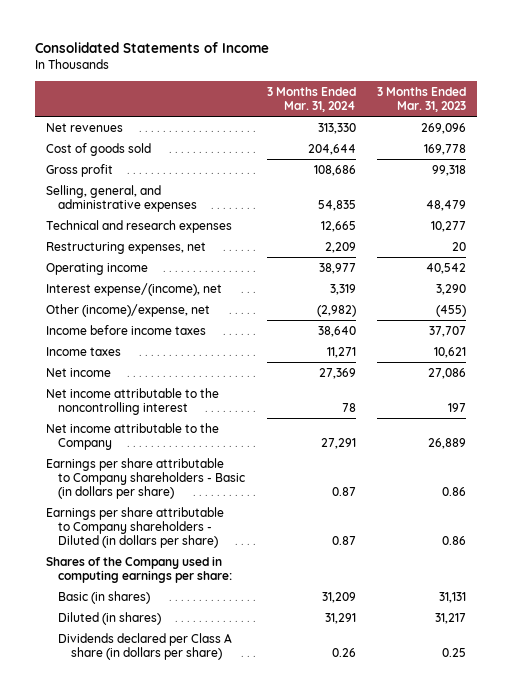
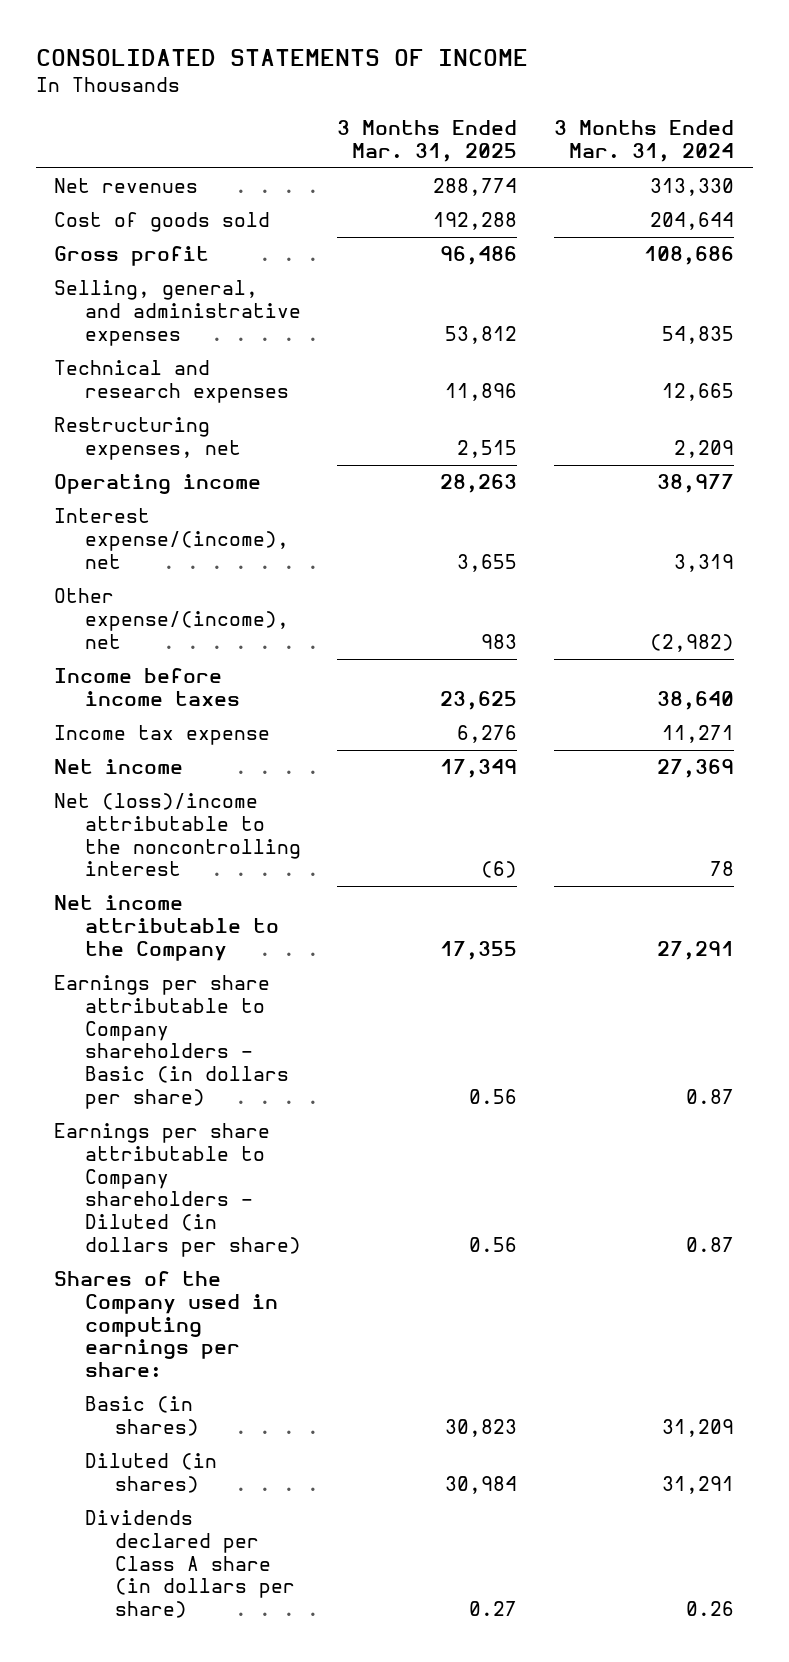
[34,42,269,54] Consolidated Statements of Income -> [36,48,529,66] CONSOLIDATED STATEMENTS OF INCOME
[377,86,467,113] 3 Months Ended Mar. 31, 2023 -> none
none -> [337,120,518,163] 3 Months Ended Mar. 31, 2025
[45,303,210,317] Other (income)/expense, net -> [54,588,289,649] Other expense/(income), net
[45,346,121,356] Income taxes -> [54,725,271,746] Income tax expense
[45,387,219,415] Net income attributable to the noncontrolling interest -> [54,793,301,877] Net (loss)/income attributable to the noncontrolling interest

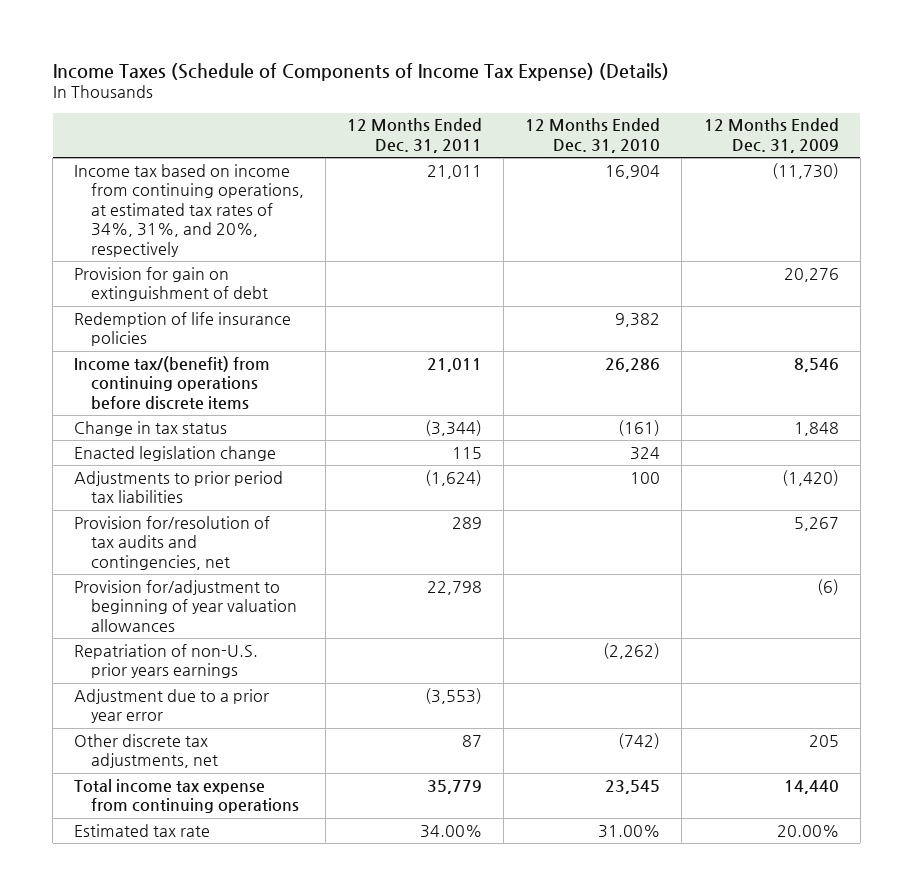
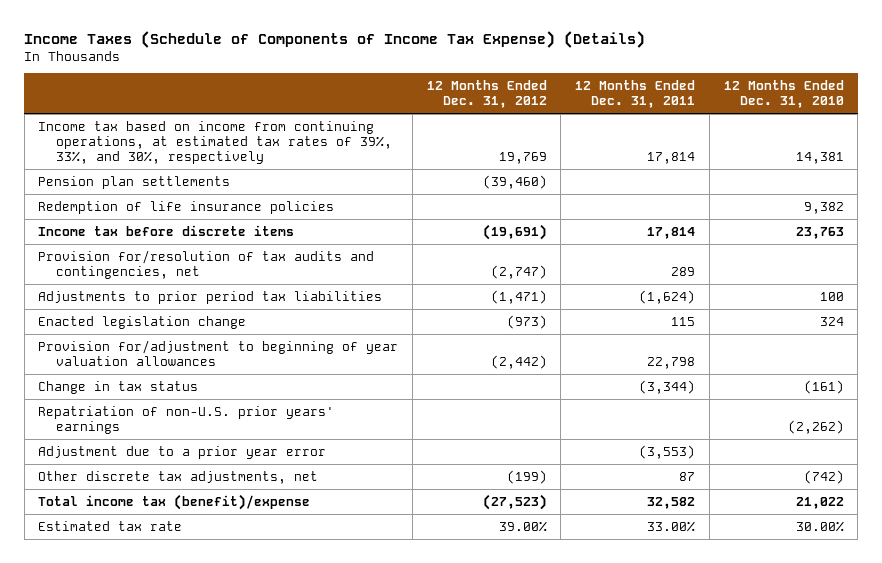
[703,118,839,153] 12 Months Ended Dec. 31, 2009 -> none
none -> [426,80,547,109] 12 Months Ended Dec. 31, 2012
[74,266,268,302] Provision for gain on extinguishment of debt -> none
[74,163,304,257] Income tax based on income from continuing operations, at estimated tax rates of 34%, 31%, and 20%, respectively -> [38,120,393,165] Income tax based on income from continuing operations, at estimated tax rates of 39%, 33%, and 30%, respectively
[426,164,482,179] 21,011 -> [647,152,696,165] 17,814
[605,164,661,179] 16,904 -> [795,152,844,165] 14,381
none -> [38,175,231,189] Pension plan settlements
[74,355,271,410] Income tax/(benefit) from continuing operations before discrete items -> [38,224,295,236] Income tax before discrete items
[426,357,482,372] 21,011 -> [647,226,696,239] 17,814
[605,357,661,372] 26,286 -> [795,226,844,239] 23,763
[74,470,284,504] Adjustments to prior period tax liabilities -> [38,290,383,304] Adjustments to prior period tax liabilities
[74,445,277,461] Enacted legislation change -> [38,315,247,329] Enacted legislation change
[74,420,228,436] Change in tax status -> [38,380,199,394] Change in tax status
[74,643,259,679] Repatriation of non-U.S. prior years earnings -> [38,405,335,434] Repatriation of non-U.S. prior years' earnings
[74,778,299,814] Total income tax expense from continuing operations -> [38,493,311,510] Total income tax (benefit)/expense
[426,779,482,794] 35,779 -> [647,496,696,509] 32,582
[605,779,661,794] 23,545 -> [795,496,844,509] 21,022
[419,824,482,838] 34.00% -> [647,520,696,532] 33.00%
[598,824,661,838] 31.00% -> [795,520,844,532] 30.00%

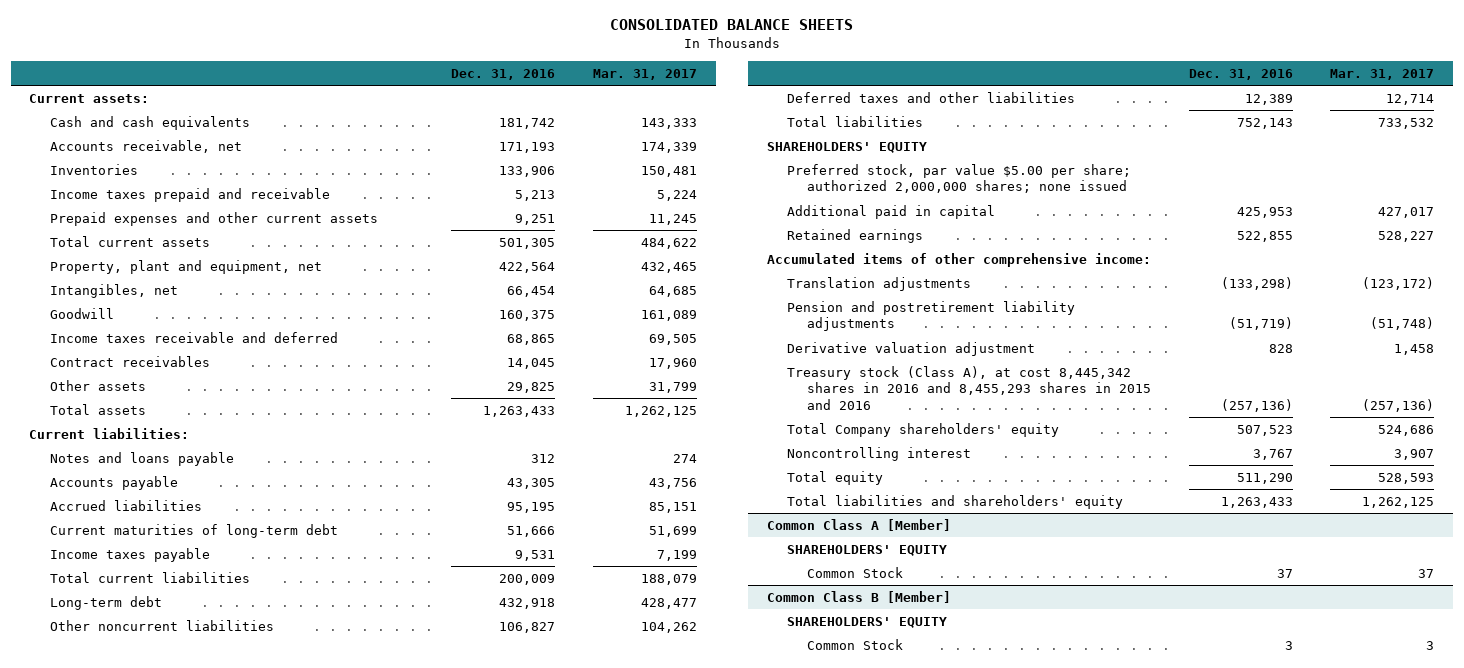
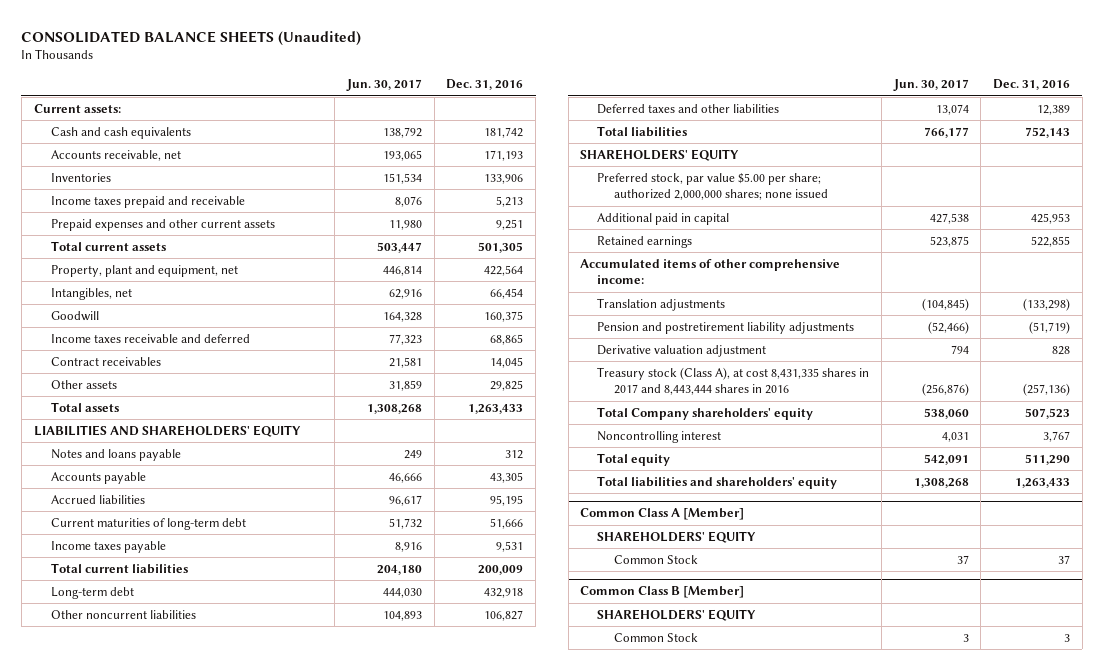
[609,19,853,31] CONSOLIDATED BALANCE SHEETS -> [21,30,362,46] CONSOLIDATED BALANCE SHEETS (Unaudited)
[593,68,698,80] Mar. 31, 2017 -> none
none -> [345,79,422,92] Jun. 30, 2017
[29,427,190,439] Current liabilities: -> none
none -> [33,424,301,437] LIABILITIES AND SHAREHOLDERS' EQUITY
[786,365,1152,410] Treasury stock (Class A), at cost 8,445,342 shares in 2016 and 8,455,293 shares in 2015 and 2016 -> [597,366,870,396] Treasury stock (Class A), at cost 8,431,335 shares in 2017 and 8,443,444 shares in 2016

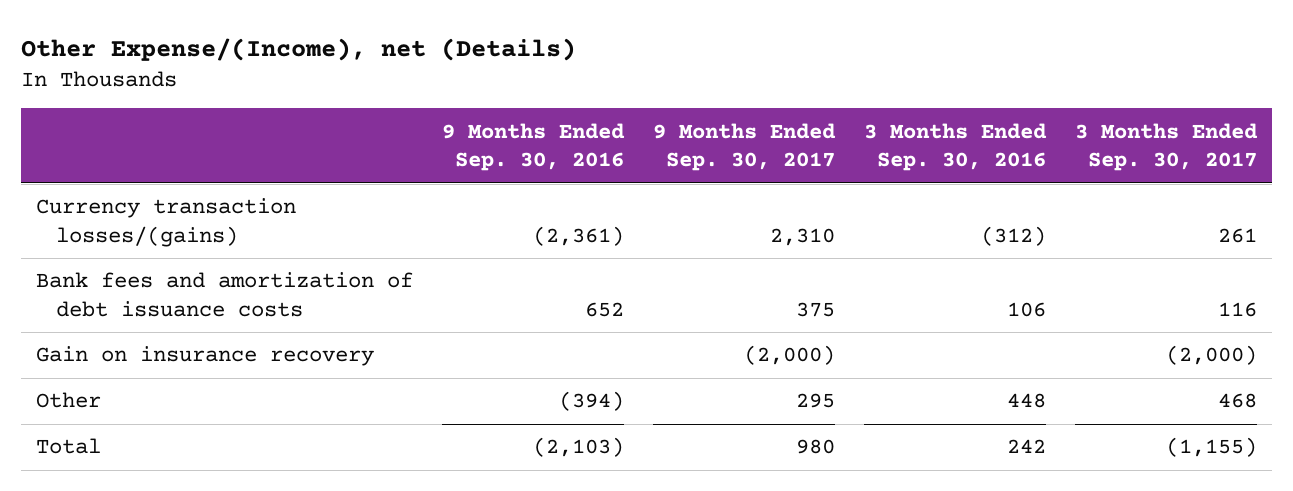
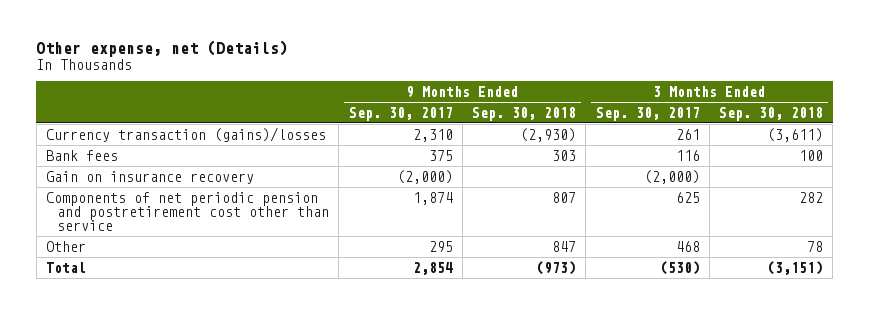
[21,37,577,61] Other Expense/(Income), net (Details) -> [36,40,289,58] Other expense, net (Details)
[441,122,625,172] 9 Months Ended Sep. 30, 2016 -> none
[864,122,1048,172] 3 Months Ended Sep. 30, 2016 -> none
none -> [472,106,577,121] Sep. 30, 2018
none -> [719,106,824,121] Sep. 30, 2018
[35,198,296,247] Currency transaction losses/(gains) -> [46,126,327,142] Currency transaction (gains)/losses
[35,272,413,317] Bank fees and amortization of debt issuance costs -> [46,149,119,161] Bank fees
none -> [46,191,330,231] Components of net periodic pension and postretirement cost other than service
[796,439,836,455] 980 -> [412,261,453,275] 2,854
[1166,437,1258,458] (1,155) -> [659,260,700,275] (530)

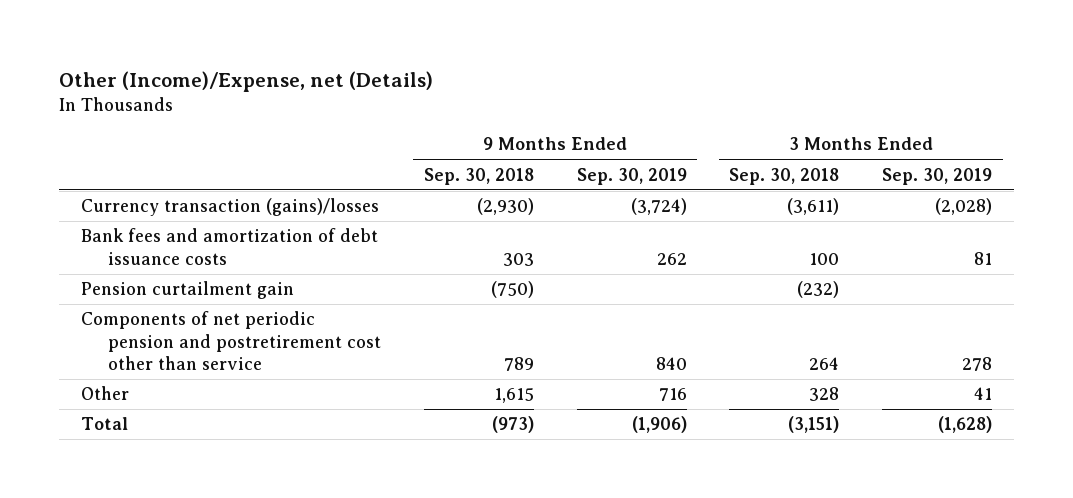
[36,40,289,58] Other expense, net (Details) -> [59,71,434,93] Other (Income)/Expense, net (Details)
[348,106,453,121] Sep. 30, 2017 -> none
[595,106,700,121] Sep. 30, 2017 -> none
none -> [576,167,687,185] Sep. 30, 2019
none -> [882,167,993,185] Sep. 30, 2019
[46,170,255,184] Gain on insurance recovery -> none
[46,149,119,161] Bank fees -> [80,228,378,265] Bank fees and amortization of debt issuance costs
none -> [80,281,294,300] Pension curtailment gain
[552,191,577,203] 807 -> [503,356,534,371] 789
[799,191,824,203] 282 -> [809,356,840,370] 264
[552,240,577,252] 847 -> [493,388,534,404] 1,615
[807,240,824,252] 78 -> [809,387,840,402] 328

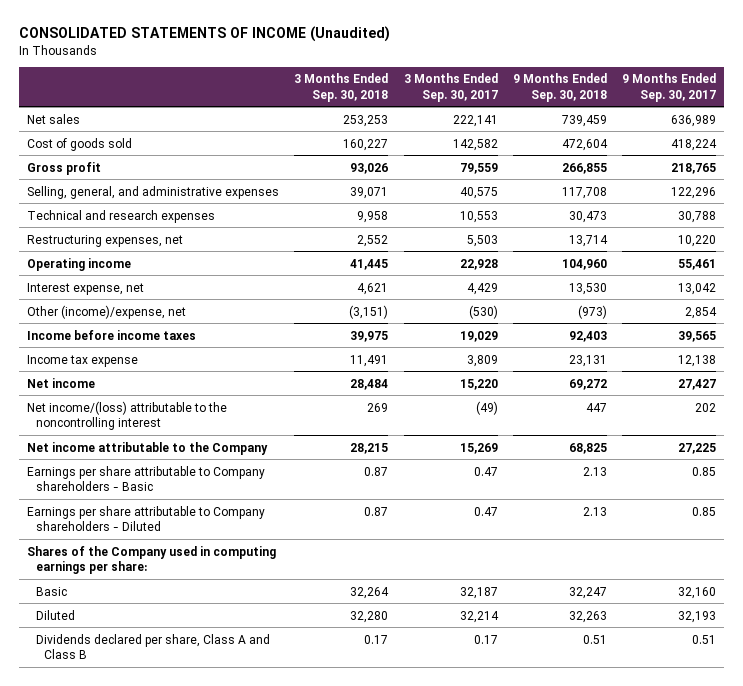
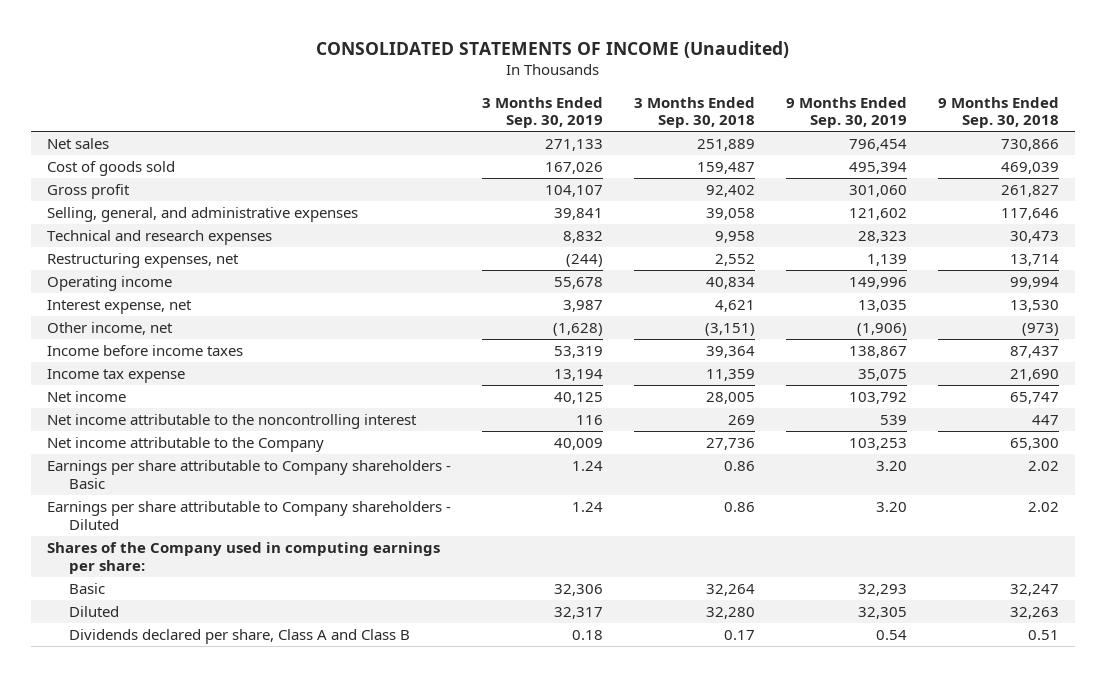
[403,73,498,102] 3 Months Ended Sep. 30, 2017 -> none
[622,73,717,102] 9 Months Ended Sep. 30, 2017 -> none
none -> [481,96,603,129] 3 Months Ended Sep. 30, 2019
none -> [785,96,907,129] 9 Months Ended Sep. 30, 2019
[343,114,389,127] 253,253 -> [696,139,755,152] 251,889
[561,114,607,127] 739,459 -> [1001,139,1060,152] 730,866
[343,138,389,151] 160,227 -> [696,162,755,175] 159,487
[561,138,608,151] 472,604 -> [1001,162,1060,175] 469,039
[350,162,389,174] 93,026 -> [705,185,755,198] 92,402
[561,162,607,174] 266,855 -> [1001,185,1060,198] 261,827
[350,186,389,199] 39,071 -> [705,208,755,221] 39,058
[561,186,607,199] 117,708 -> [1001,208,1060,221] 117,646
[350,258,389,270] 41,445 -> [705,277,755,290] 40,834
[561,258,607,270] 104,960 -> [1010,277,1060,290] 99,994
[26,304,186,319] Other (income)/expense, net -> [46,322,173,336] Other income, net
[350,330,389,342] 39,975 -> [705,346,755,359] 39,364
[568,330,607,342] 92,403 -> [1010,346,1060,359] 87,437
[350,354,389,367] 11,491 -> [705,369,755,382] 11,359
[568,354,607,367] 23,131 -> [1010,369,1060,382] 21,690
[350,378,389,390] 28,484 -> [705,392,755,405] 28,005
[568,378,607,390] 69,272 -> [1010,392,1060,405] 65,747
[26,400,227,430] Net income/(loss) attributable to the noncontrolling interest -> [46,414,417,430] Net income attributable to the noncontrolling interest
[350,442,389,454] 28,215 -> [705,438,755,451] 27,736
[568,442,607,454] 68,825 -> [1010,438,1060,451] 65,300
[364,466,389,476] 0.87 -> [723,461,755,472] 0.86
[582,466,607,476] 2.13 -> [1028,461,1060,472] 2.02
[364,506,389,516] 0.87 -> [723,502,755,513] 0.86
[582,506,607,516] 2.13 -> [1028,502,1060,513] 2.02

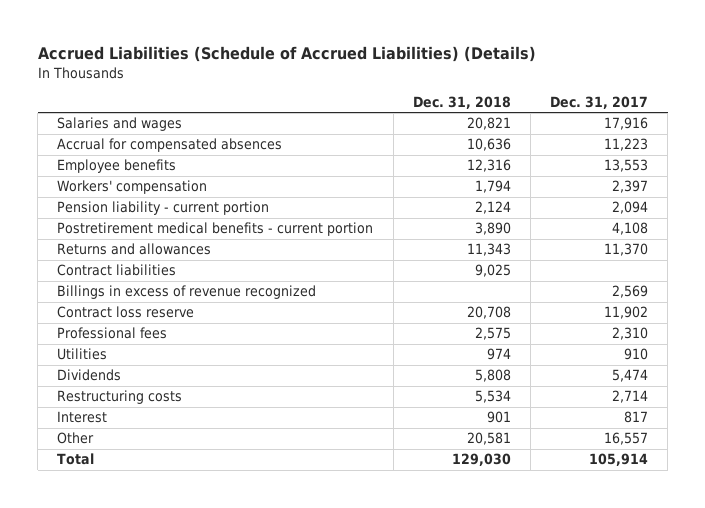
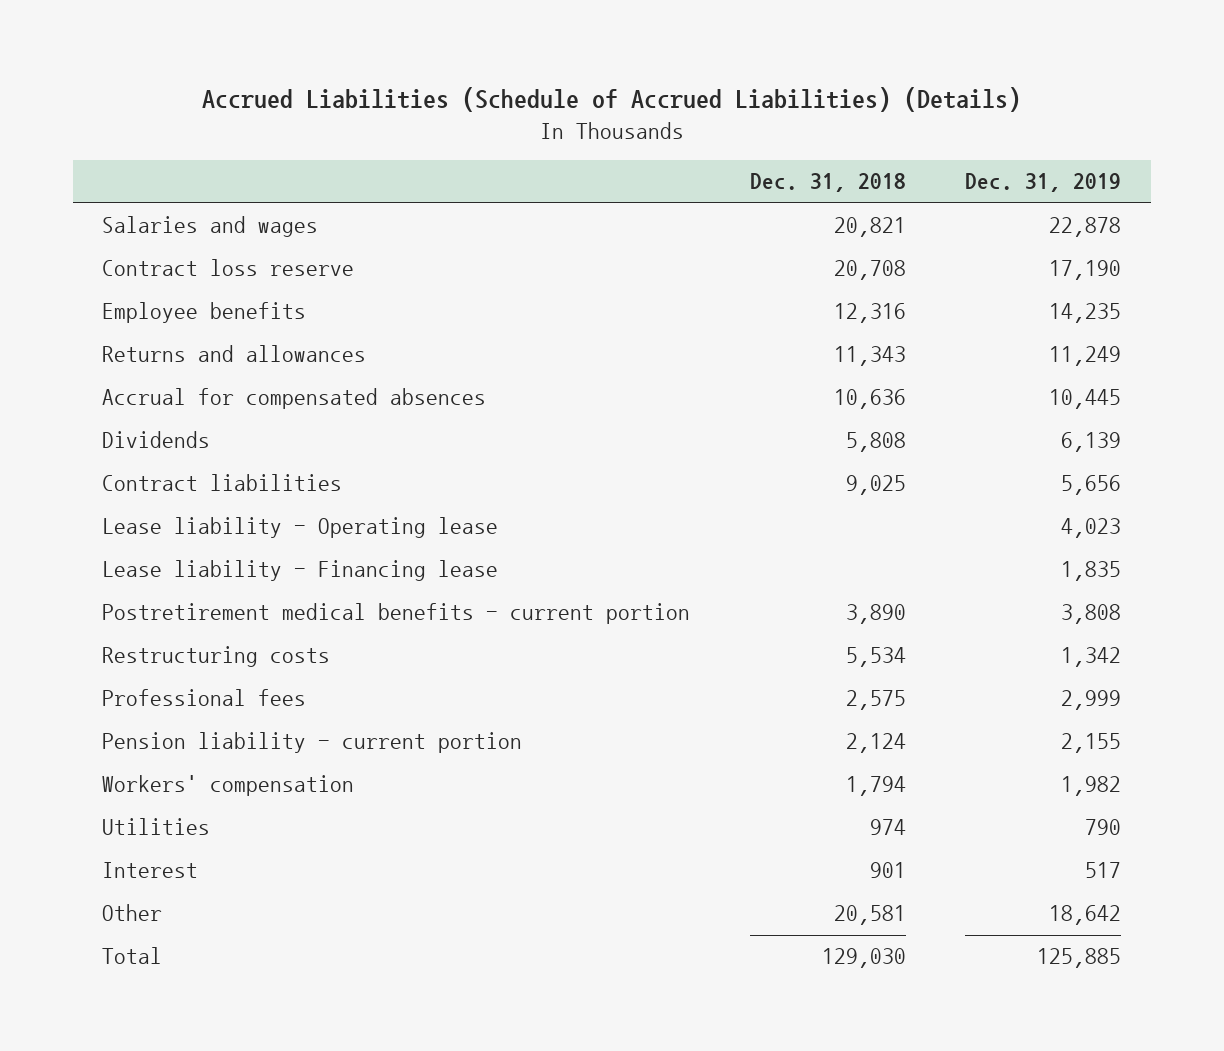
[550,95,649,109] Dec. 31, 2017 -> none
none -> [965,173,1122,193] Dec. 31, 2019
[57,306,195,319] Contract loss reserve -> [102,259,355,277] Contract loss reserve
[57,138,283,153] Accrual for compensated absences -> [102,388,487,410] Accrual for compensated absences
[57,369,122,382] Dividends -> [102,431,211,449] Dividends
[57,285,317,300] Billings in excess of revenue recognized -> none
none -> [102,517,499,539] Lease liability - Operating lease
none -> [102,560,499,582] Lease liability - Financing lease
[57,222,374,237] Postretirement medical benefits - current portion -> [102,603,691,625] Postretirement medical benefits - current portion
[57,390,183,405] Restructuring costs -> [102,646,331,668] Restructuring costs
[57,201,270,216] Pension liability - current portion -> [102,732,523,754] Pension liability - current portion
[57,180,208,195] Workers' compensation -> [102,775,355,797] Workers' compensation

